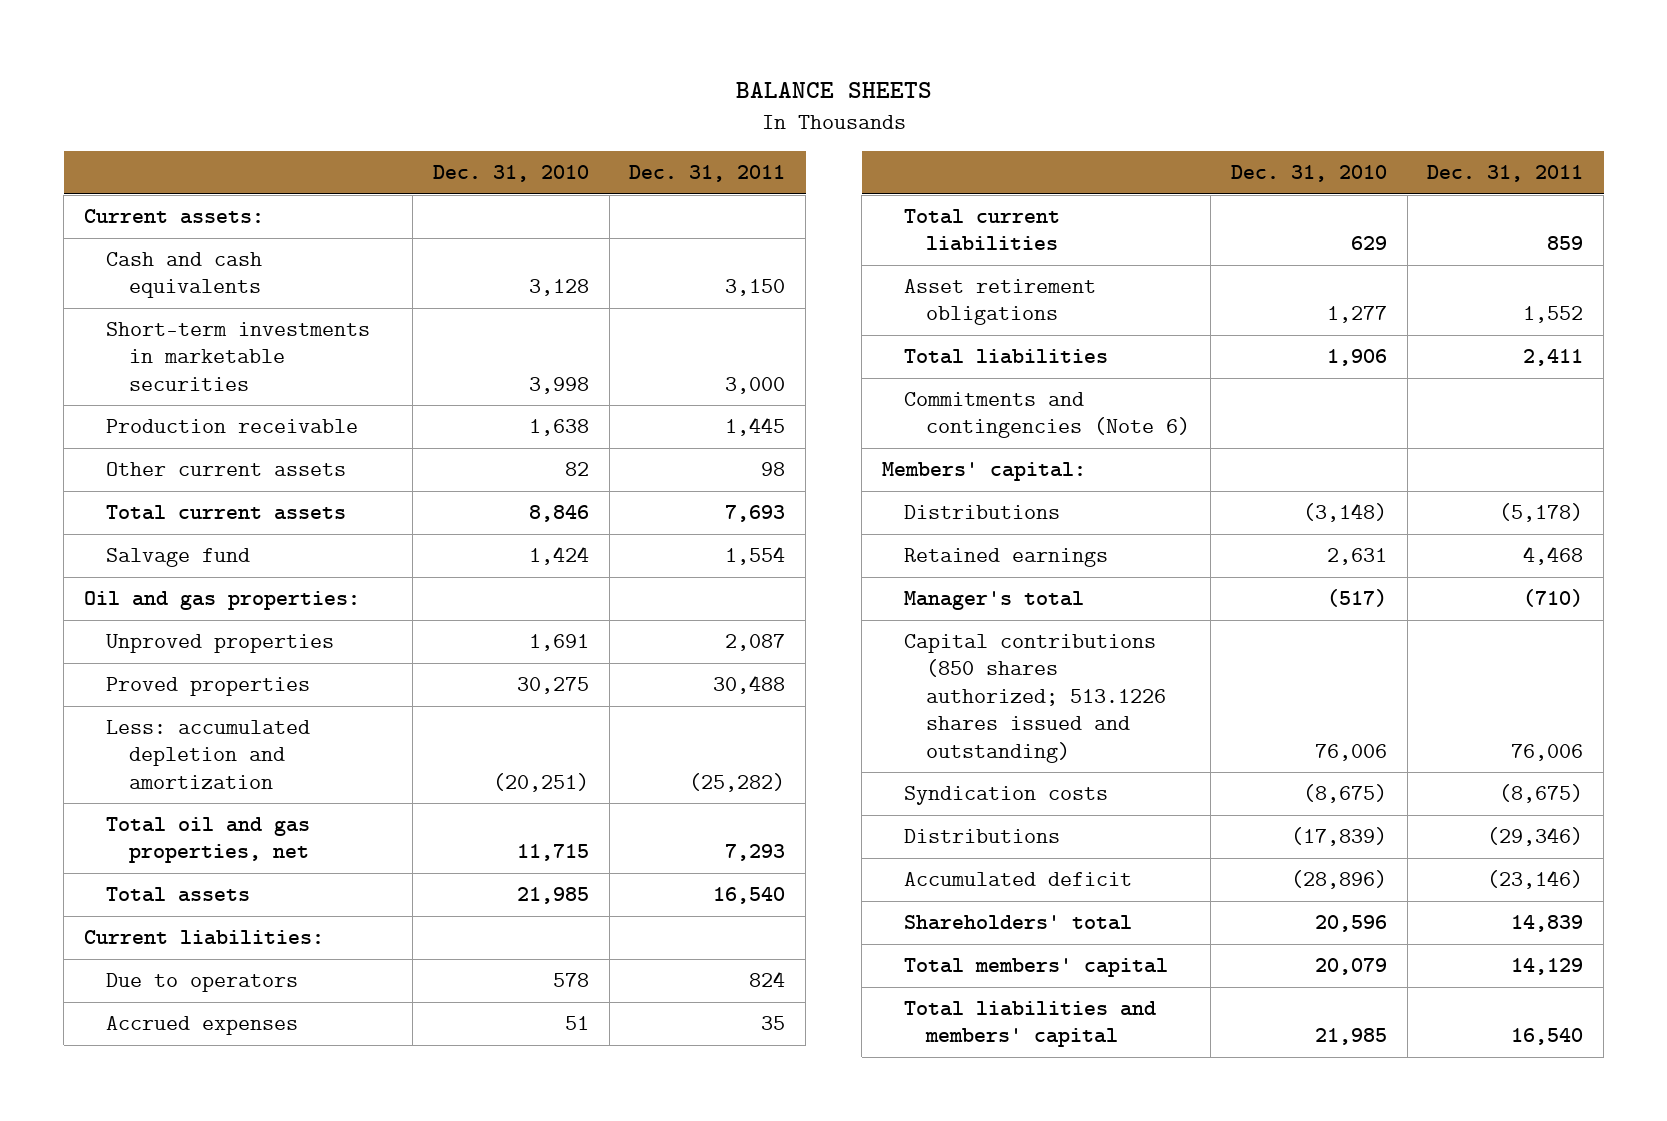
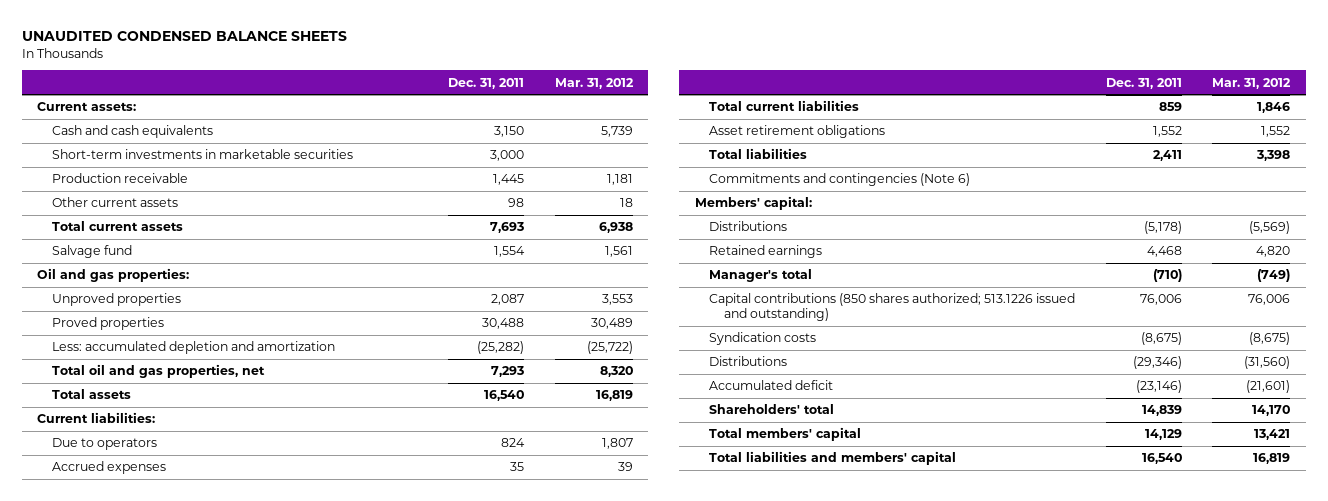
[735,82,932,99] BALANCE SHEETS -> [21,31,347,42] UNAUDITED CONDENSED BALANCE SHEETS
[432,165,589,183] Dec. 31, 2010 -> none
none -> [555,77,635,89] Mar. 31, 2012
[904,634,1167,763] Capital contributions (850 shares authorized; 513.1226 shares issued and outstanding) -> [709,293,1076,322] Capital contributions (850 shares authorized; 513.1226 issued and outstanding)

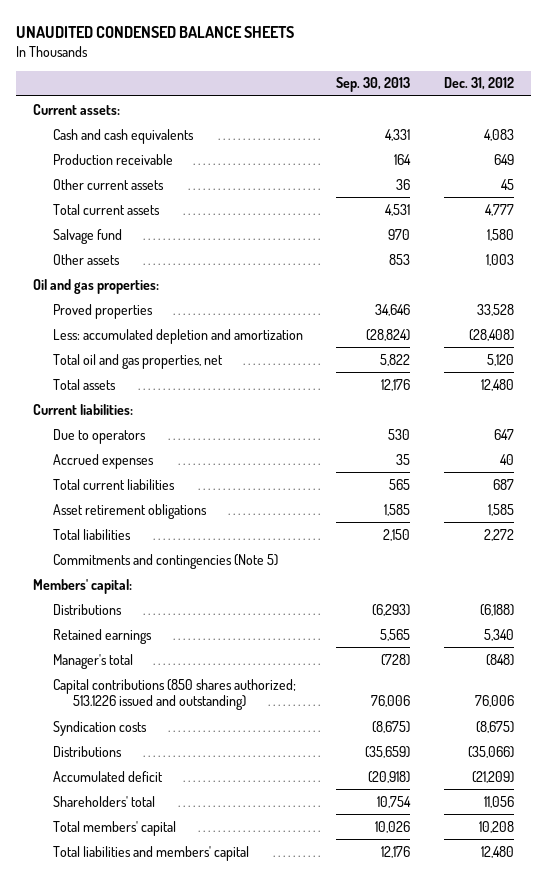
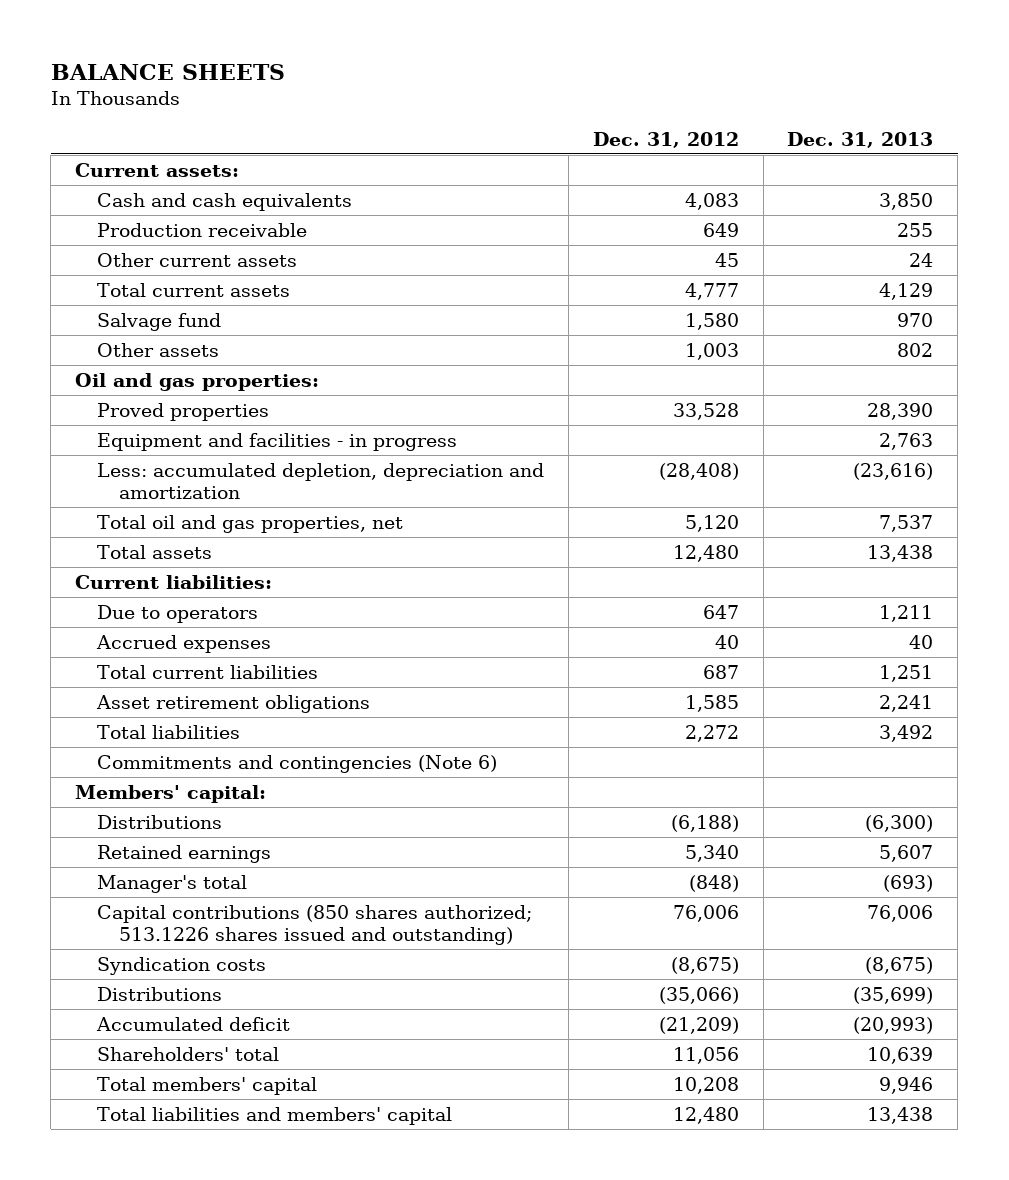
[16,25,295,38] UNAUDITED CONDENSED BALANCE SHEETS -> [50,64,285,81] BALANCE SHEETS
[336,77,411,93] Sep. 30, 2013 -> none
none -> [787,131,934,148] Dec. 31, 2013
none -> [97,432,458,451] Equipment and facilities - in progress
[52,328,303,344] Less: accumulated depletion and amortization -> [97,462,545,499] Less: accumulated depletion, depreciation and amortization
[52,553,278,569] Commitments and contingencies (Note 5) -> [97,754,498,773] Commitments and contingencies (Note 6)
[52,678,296,711] Capital contributions (850 shares authorized; 513.1226 issued and outstanding) -> [97,904,533,945] Capital contributions (850 shares authorized; 513.1226 shares issued and outstanding)

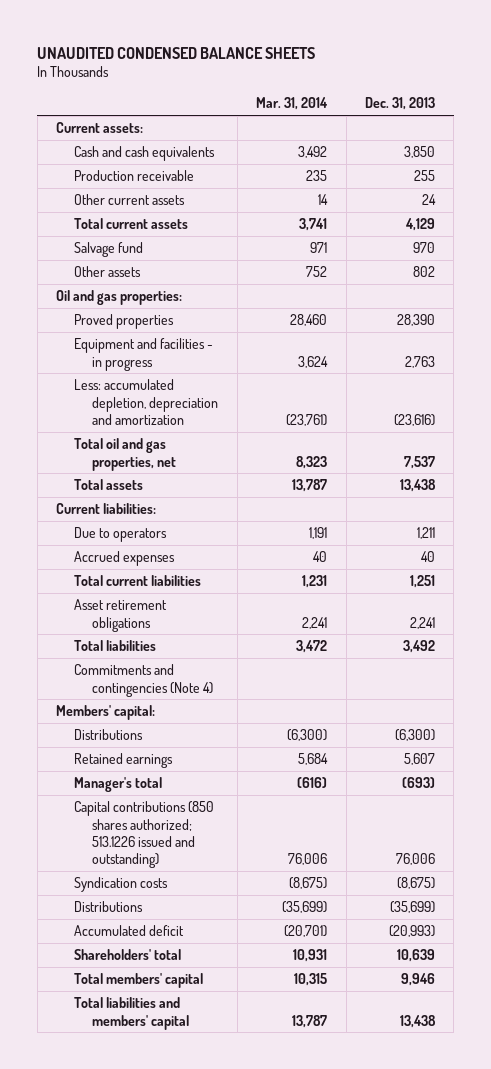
[50,64,285,81] BALANCE SHEETS -> [37,46,316,59] UNAUDITED CONDENSED BALANCE SHEETS
[592,131,739,148] Dec. 31, 2012 -> none
none -> [256,97,329,111] Mar. 31, 2014
[97,754,498,773] Commitments and contingencies (Note 6) -> [74,664,214,697] Commitments and contingencies (Note 4)
[97,904,533,945] Capital contributions (850 shares authorized; 513.1226 shares issued and outstanding) -> [74,801,215,869] Capital contributions (850 shares authorized; 513.1226 issued and outstanding)

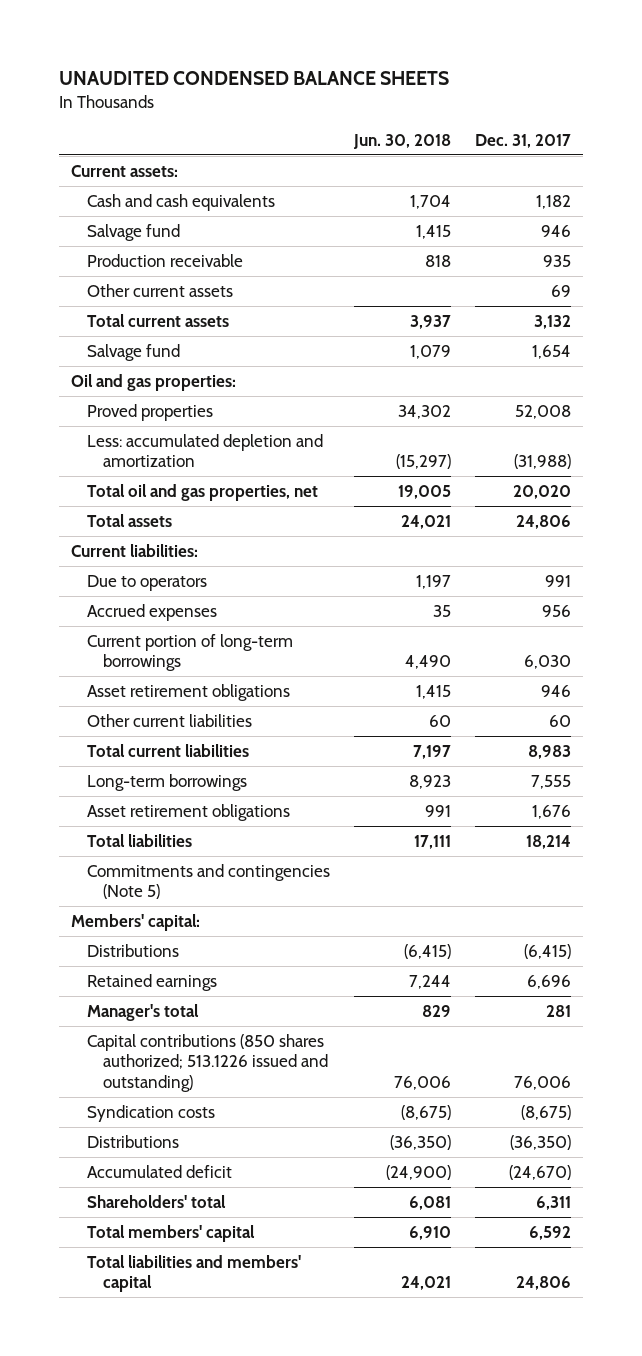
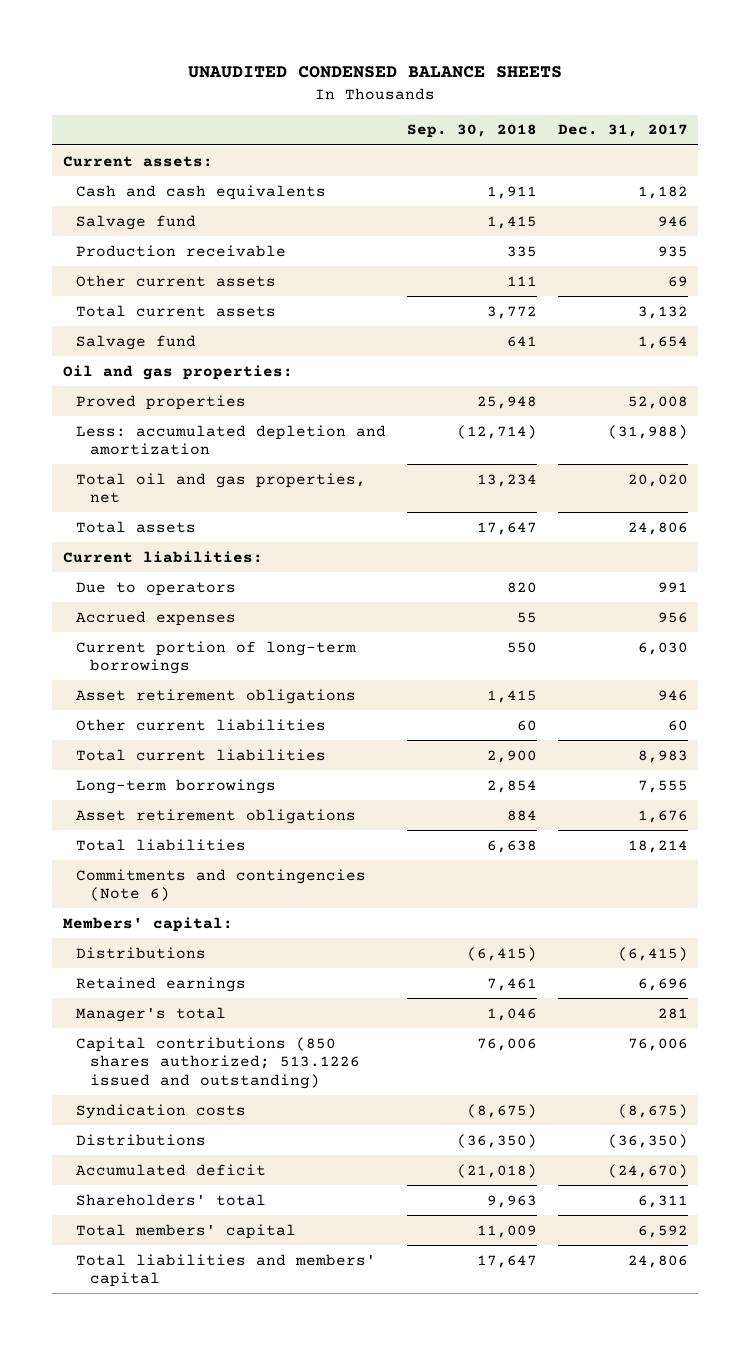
[353,133,452,149] Jun. 30, 2018 -> none
none -> [407,124,538,139] Sep. 30, 2018
[86,863,330,900] Commitments and contingencies (Note 5) -> [76,868,367,902] Commitments and contingencies (Note 6)

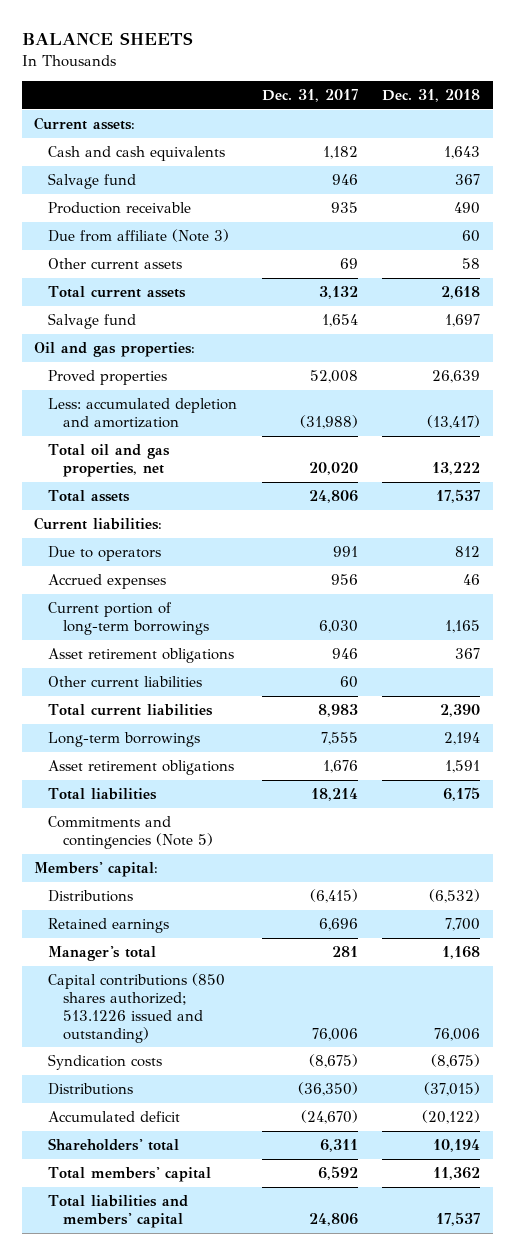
[188,66,563,79] UNAUDITED CONDENSED BALANCE SHEETS -> [21,32,193,47] BALANCE SHEETS
[407,124,538,139] Sep. 30, 2018 -> none
none -> [382,89,481,103] Dec. 31, 2018
none -> [48,229,230,243] Due from affiliate (Note 3)
[76,868,367,902] Commitments and contingencies (Note 6) -> [48,816,213,850] Commitments and contingencies (Note 5)

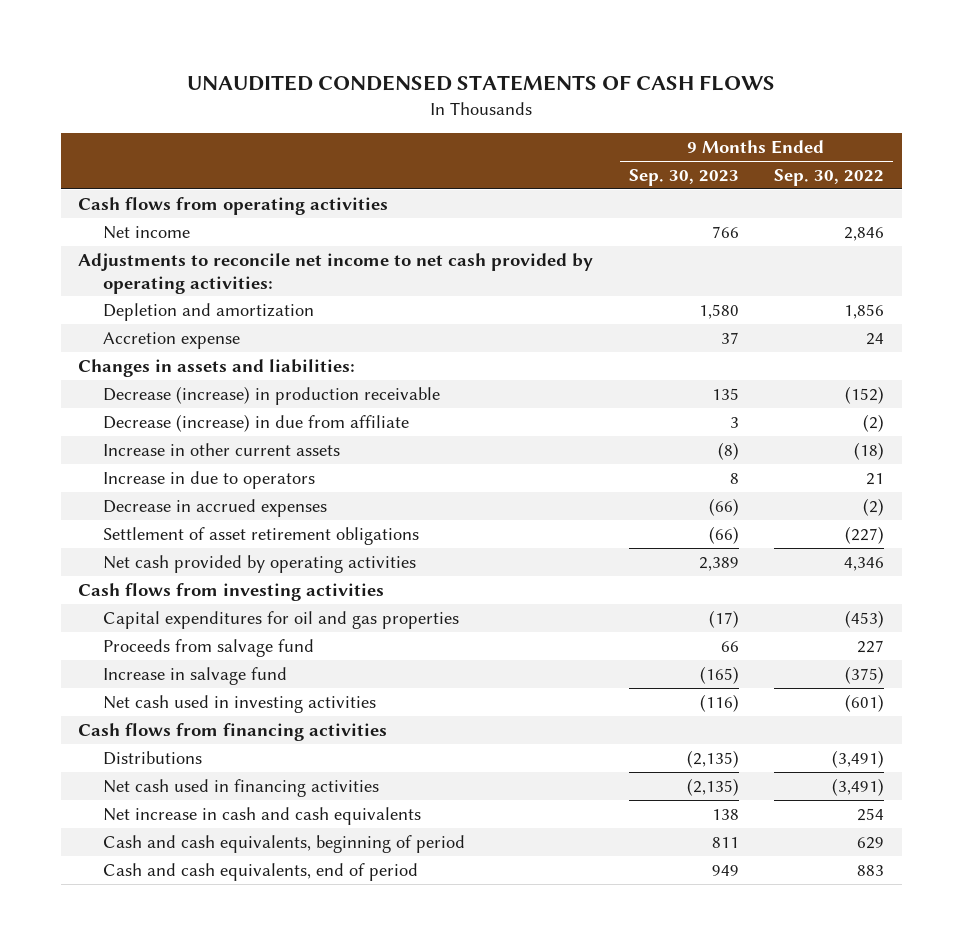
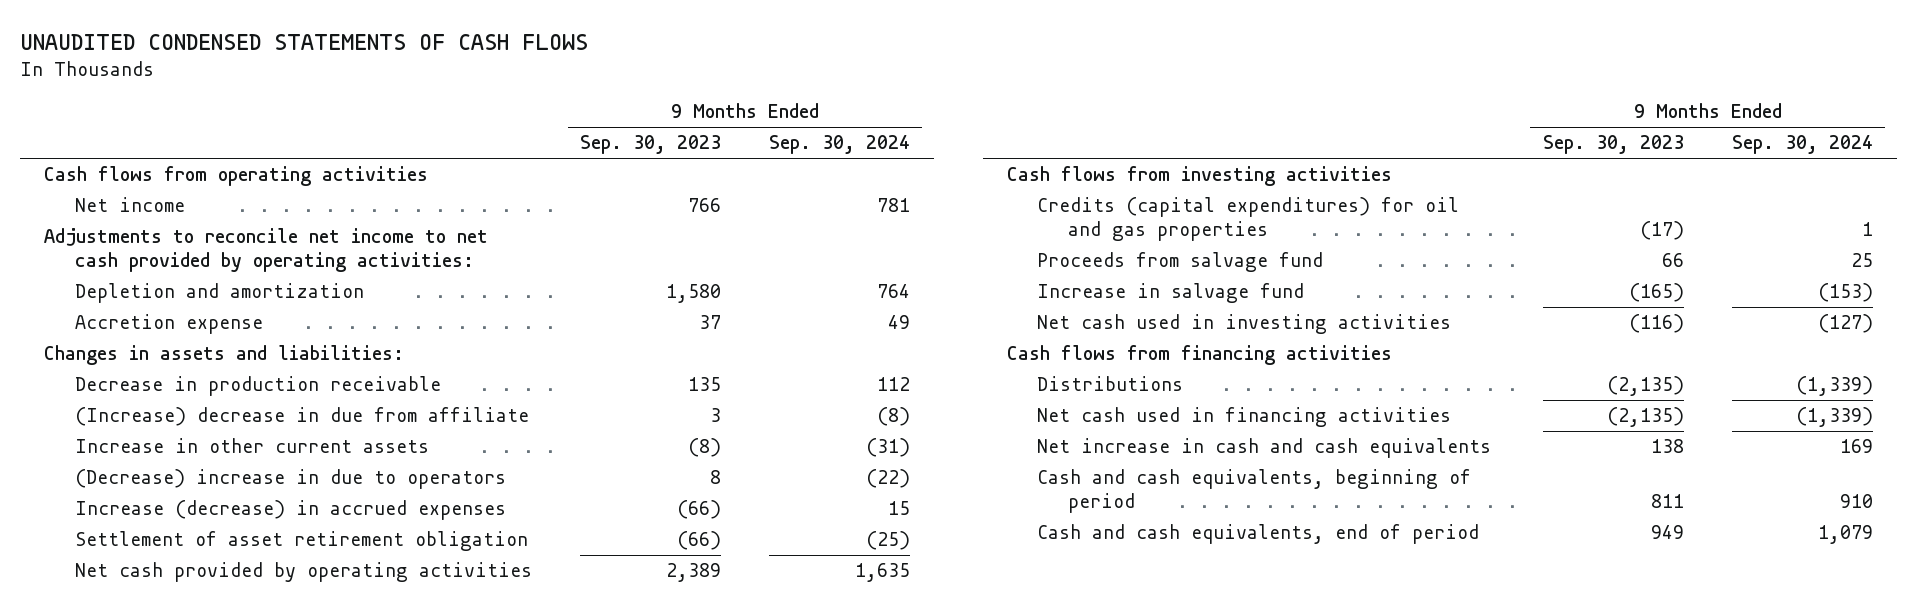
[774,168,885,186] Sep. 30, 2022 -> none
none -> [769,135,911,155] Sep. 30, 2024
[103,385,441,405] Decrease (increase) in production receivable -> [74,376,441,397] Decrease in production receivable
[103,413,410,432] Decrease (increase) in due from affiliate -> [74,407,529,427] (Increase) decrease in due from affiliate
[103,470,316,489] Increase in due to operators -> [74,469,506,490] (Decrease) increase in due to operators
[103,498,328,517] Decrease in accrued expenses -> [74,500,506,521] Increase (decrease) in accrued expenses
[103,526,420,545] Settlement of asset retirement obligations -> [74,531,528,552] Settlement of asset retirement obligation
[103,610,460,629] Capital expenditures for oil and gas properties -> [1037,197,1460,242] Credits (capital expenditures) for oil and gas properties

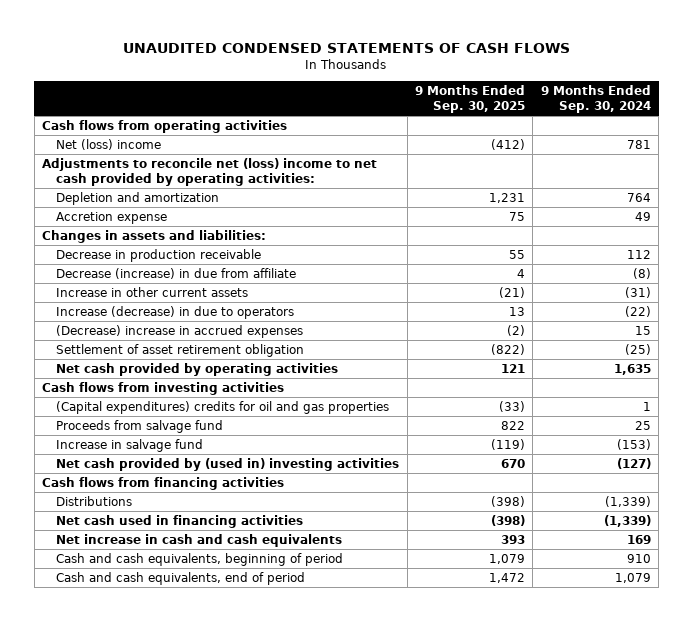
[580,135,722,155] Sep. 30, 2023 -> none
none -> [415,84,526,114] 9 Months Ended Sep. 30, 2025
[74,197,185,213] Net income -> [56,138,162,150] Net (loss) income
[44,228,489,273] Adjustments to reconcile net income to net cash provided by operating activities: -> [42,157,378,187] Adjustments to reconcile net (loss) income to net cash provided by operating activities:
[74,407,529,427] (Increase) decrease in due from affiliate -> [56,267,297,279] Decrease (increase) in due from affiliate
[74,469,506,490] (Decrease) increase in due to operators -> [56,305,295,319] Increase (decrease) in due to operators
[74,500,506,521] Increase (decrease) in accrued expenses -> [56,324,304,338] (Decrease) increase in accrued expenses
[1037,197,1460,242] Credits (capital expenditures) for oil and gas properties -> [56,400,390,414] (Capital expenditures) credits for oil and gas properties
[1037,314,1452,335] Net cash used in investing activities -> [56,457,400,471] Net cash provided by (used in) investing activities

